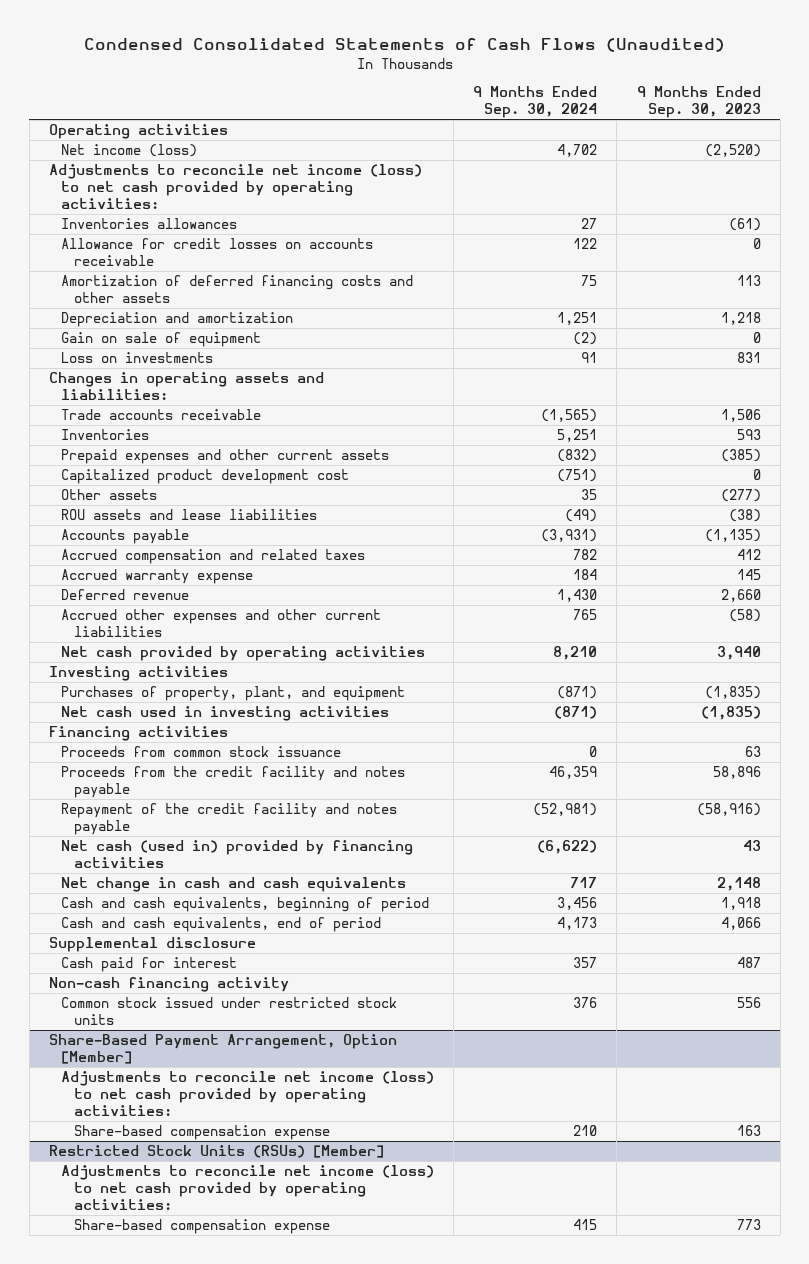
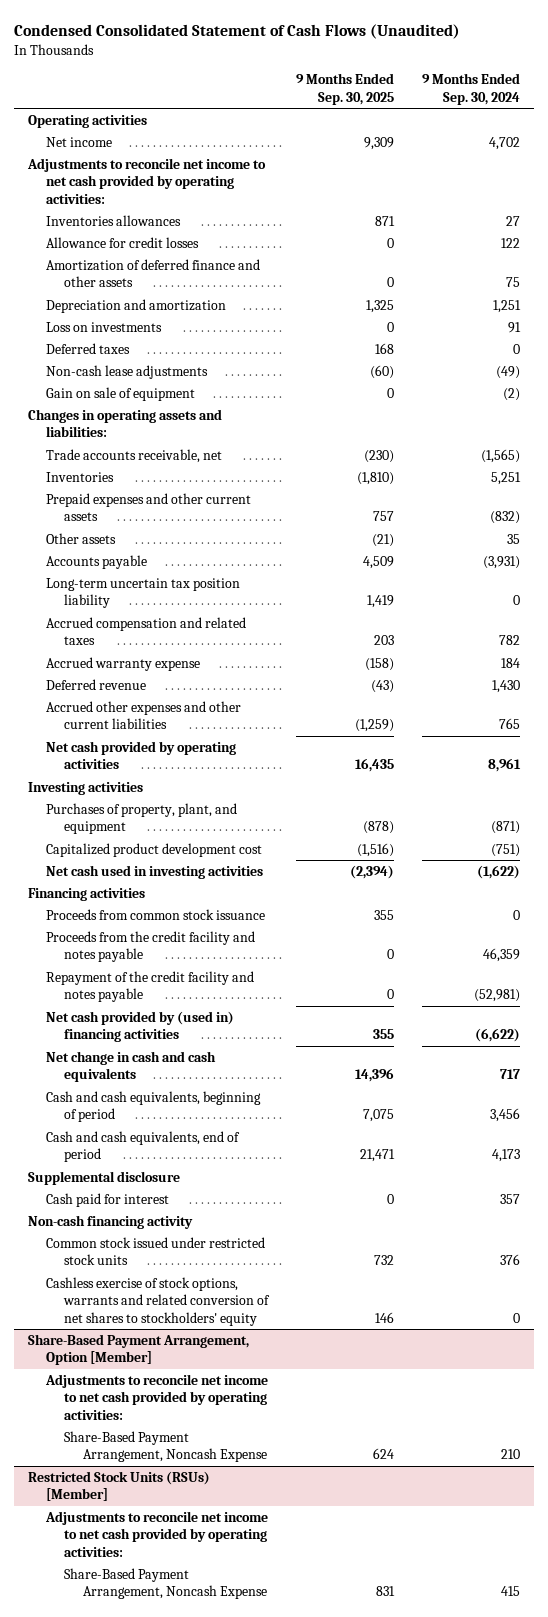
[83,38,725,53] Condensed Consolidated Statements of Cash Flows (Unaudited) -> [14,23,461,39] Condensed Consolidated Statement of Cash Flows (Unaudited)
[636,86,761,119] 9 Months Ended Sep. 30, 2023 -> none
none -> [296,73,395,106] 9 Months Ended Sep. 30, 2025
[61,144,198,158] Net income (loss) -> [46,136,113,147] Net income
[48,164,422,209] Adjustments to reconcile net income (loss) to net cash provided by operating activities: -> [27,157,267,205] Adjustments to reconcile net income to net cash provided by operating activities:
[61,238,374,267] Allowance for credit losses on accounts receivable -> [46,236,200,248] Allowance for credit losses
[61,275,414,304] Amortization of deferred financing costs and other assets -> [46,258,261,288] Amortization of deferred finance and other assets
none -> [46,342,131,354] Deferred taxes
none -> [46,364,209,379] Non-cash lease adjustments
[61,332,262,348] Gain on sale of equipment -> [46,386,196,401] Gain on sale of equipment
[61,409,262,421] Trade accounts receivable -> [46,448,223,463] Trade accounts receivable, net
[61,509,318,521] ROU assets and lease liabilities -> none
none -> [46,577,241,609] Long-term uncertain tax position liability
[553,646,598,661] 8,210 -> [488,758,522,773] 8,961
[61,469,350,485] Capitalized product development cost -> [46,842,263,857] Capitalized product development cost
[554,706,598,720] (871) -> [477,864,521,879] (1,622)
[61,840,414,869] Net cash (used in) provided by financing activities -> [46,1010,235,1043] Net cash provided by (used in) financing activities
none -> [46,1276,271,1327] Cashless exercise of stock options, warrants and related conversion of net shares to stockholders' equity
[61,1071,435,1116] Adjustments to reconcile net income (loss) to net cash provided by operating activities: -> [45,1373,269,1421] Adjustments to reconcile net income to net cash provided by operating activities:
[73,1125,330,1141] Share-based compensation expense -> [64,1430,267,1463] Share-Based Payment Arrangement, Noncash Expense
[61,1165,435,1210] Adjustments to reconcile net income (loss) to net cash provided by operating activities: -> [45,1510,269,1558] Adjustments to reconcile net income to net cash provided by operating activities:
[73,1219,330,1235] Share-based compensation expense -> [64,1567,267,1600] Share-Based Payment Arrangement, Noncash Expense

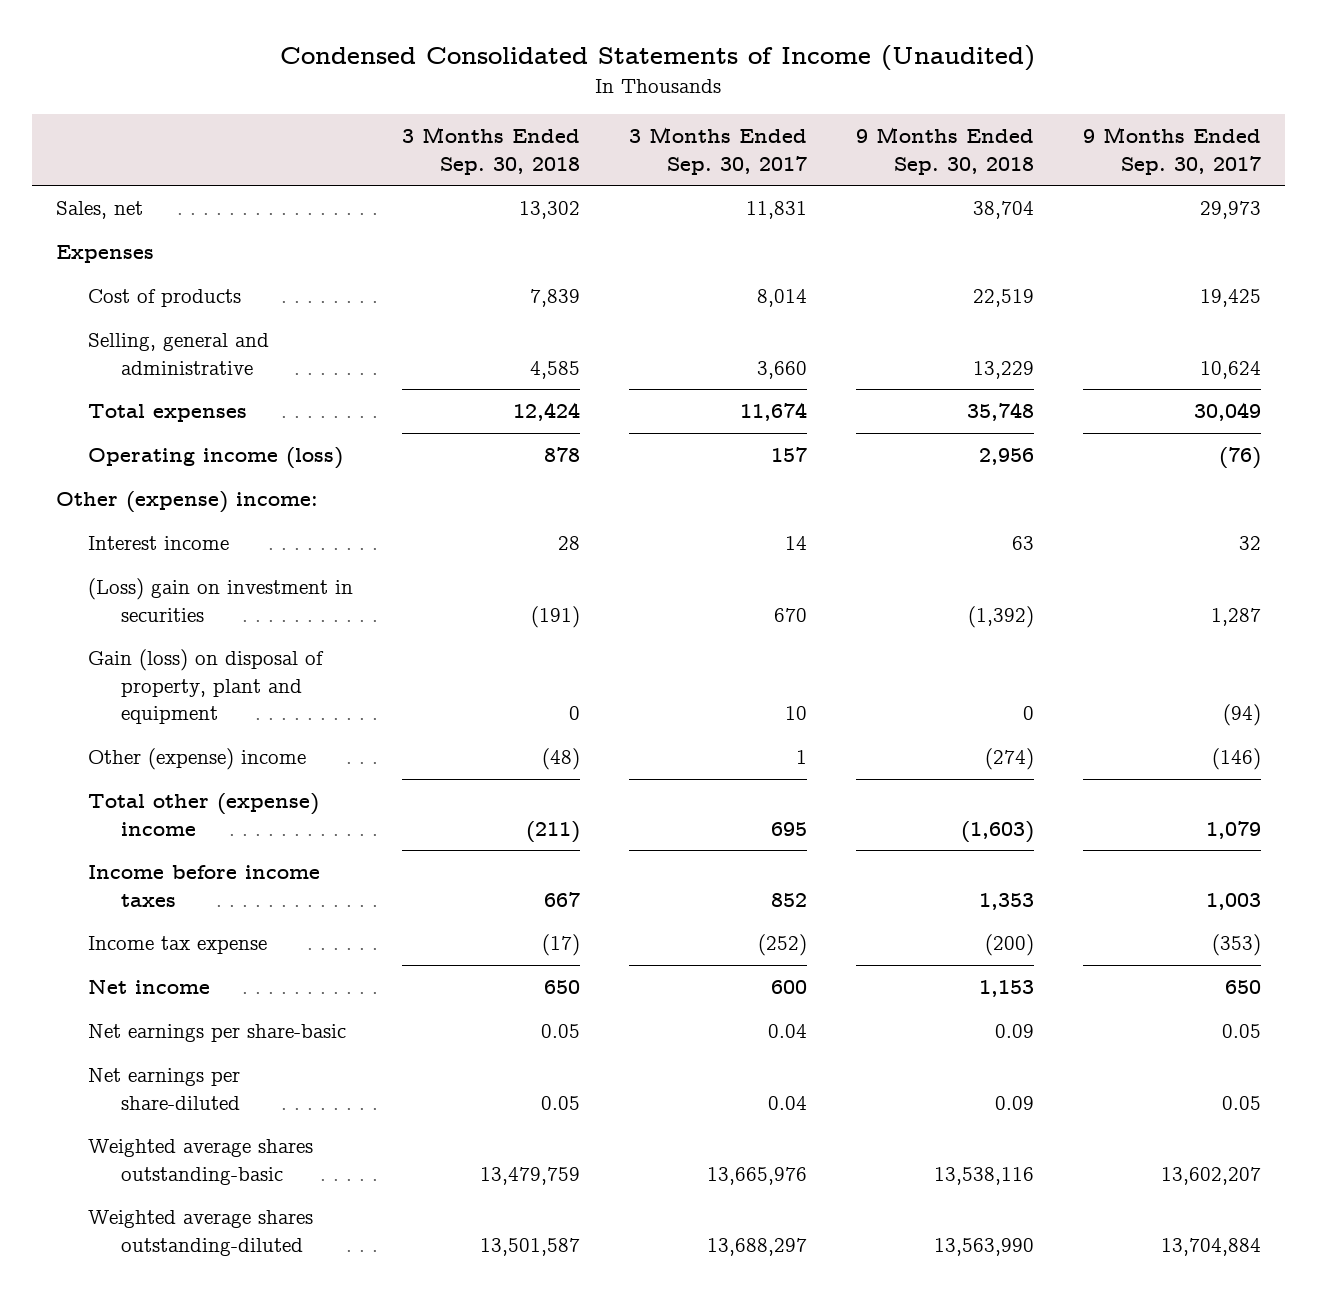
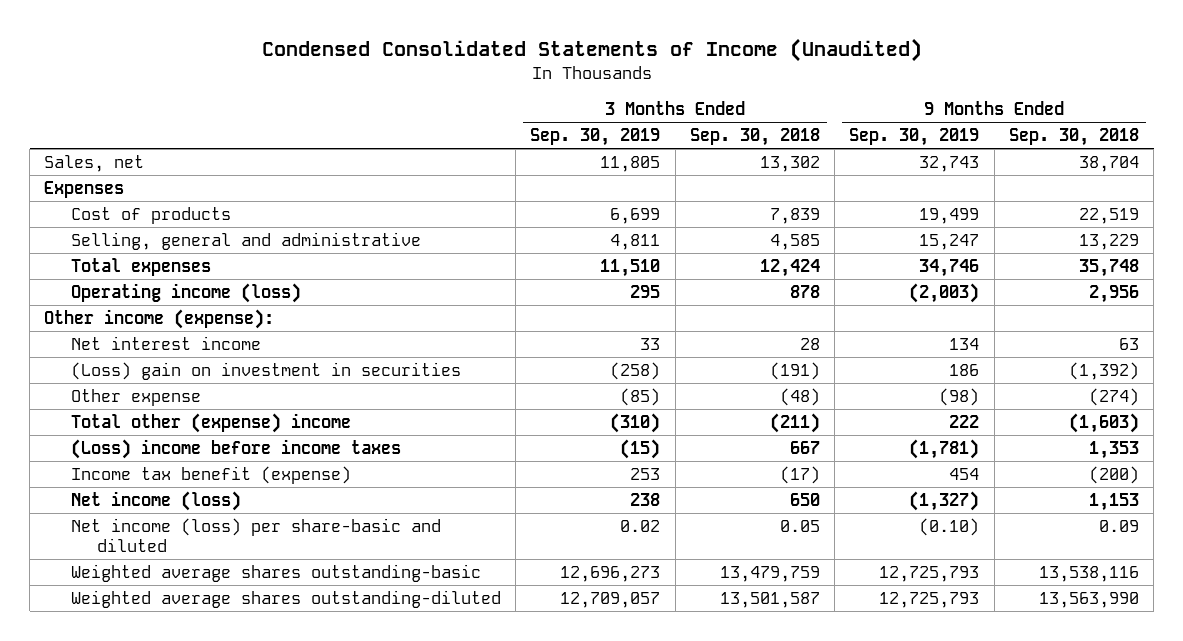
[629,127,808,175] 3 Months Ended Sep. 30, 2017 -> none
[1082,127,1261,175] 9 Months Ended Sep. 30, 2017 -> none
none -> [530,128,661,147] Sep. 30, 2019
none -> [849,128,980,147] Sep. 30, 2019
[55,491,318,514] Other (expense) income: -> [44,308,275,329] Other income (expense):
[88,536,230,551] Interest income -> [70,335,261,350] Net interest income
[88,649,325,724] Gain (loss) on disposal of property, plant and equipment -> none
[88,748,307,771] Other (expense) income -> [70,388,201,406] Other expense
[88,1024,347,1043] Net earnings per share-basic -> none
[88,1068,241,1110] Net earnings per share-diluted -> none
[88,865,321,907] Income before income taxes -> [70,438,401,459] (Loss) income before income taxes
[88,936,268,955] Income tax expense -> [70,465,351,484] Income tax benefit (expense)
[88,979,211,995] Net income -> [70,490,241,511] Net income (loss)
none -> [70,517,441,553] Net income (loss) per share-basic and diluted

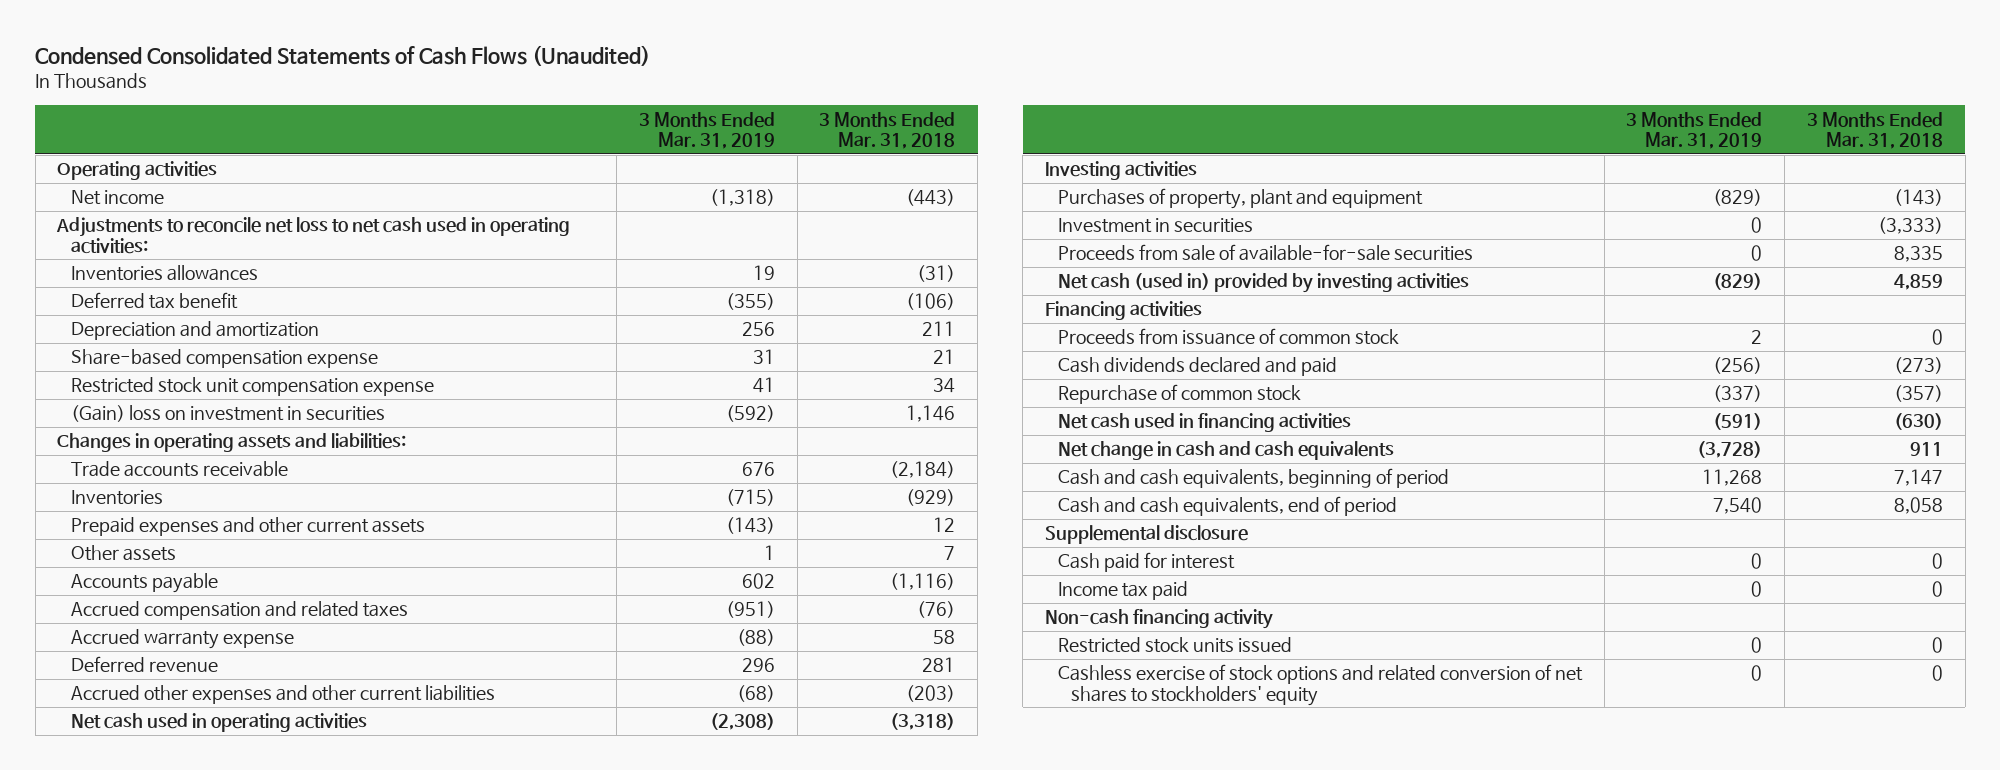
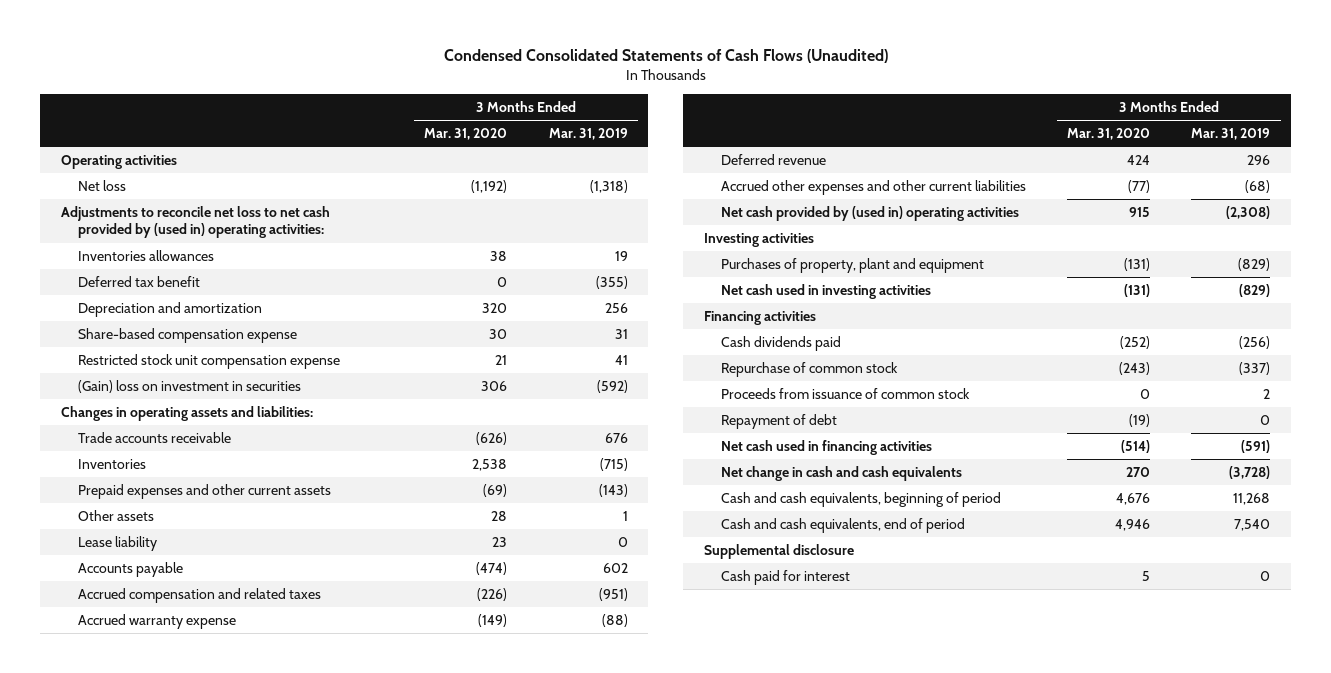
[819,111,956,150] 3 Months Ended Mar. 31, 2018 -> none
none -> [424,128,508,141] Mar. 31, 2020
[70,190,164,206] Net income -> [77,179,126,191] Net loss
[56,217,571,254] Adjustments to reconcile net loss to net cash used in operating activities: -> [60,205,330,239] Adjustments to reconcile net loss to net cash provided by (used in) operating activities:
none -> [77,535,157,551] Lease liability
[70,713,367,733] Net cash used in operating activities -> [720,205,1019,221] Net cash provided by (used in) operating activities
[1058,218,1254,234] Investment in securities -> none
[1058,244,1474,262] Proceeds from sale of available-for-sale securities -> none
[1058,273,1470,294] Net cash (used in) provided by investing activities -> [720,283,931,299] Net cash used in investing activities
[1058,357,1338,377] Cash dividends declared and paid -> [720,335,841,351] Cash dividends paid
[1058,328,1400,346] Proceeds from issuance of common stock -> [720,387,970,399] Proceeds from issuance of common stock
none -> [720,413,837,429] Repayment of debt
[1058,581,1189,601] Income tax paid -> none
[1044,609,1273,630] Non-cash financing activity -> none
[1058,637,1293,654] Restricted stock units issued -> none
[1058,664,1584,706] Cashless exercise of stock options and related conversion of net shares to stockholders' equity -> none

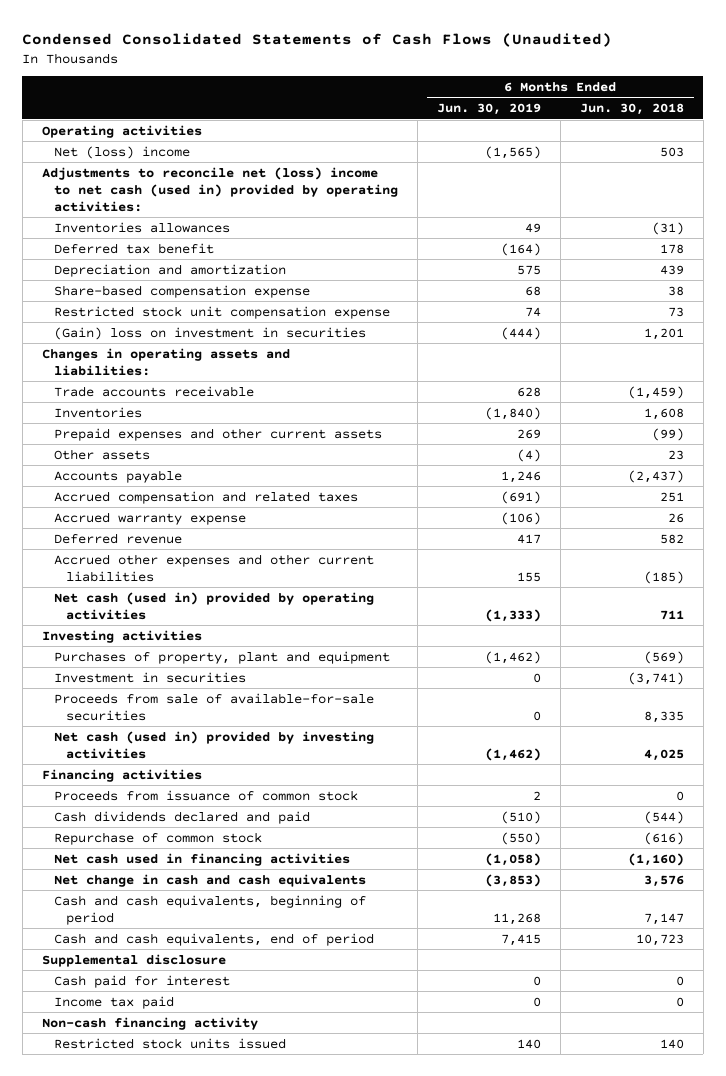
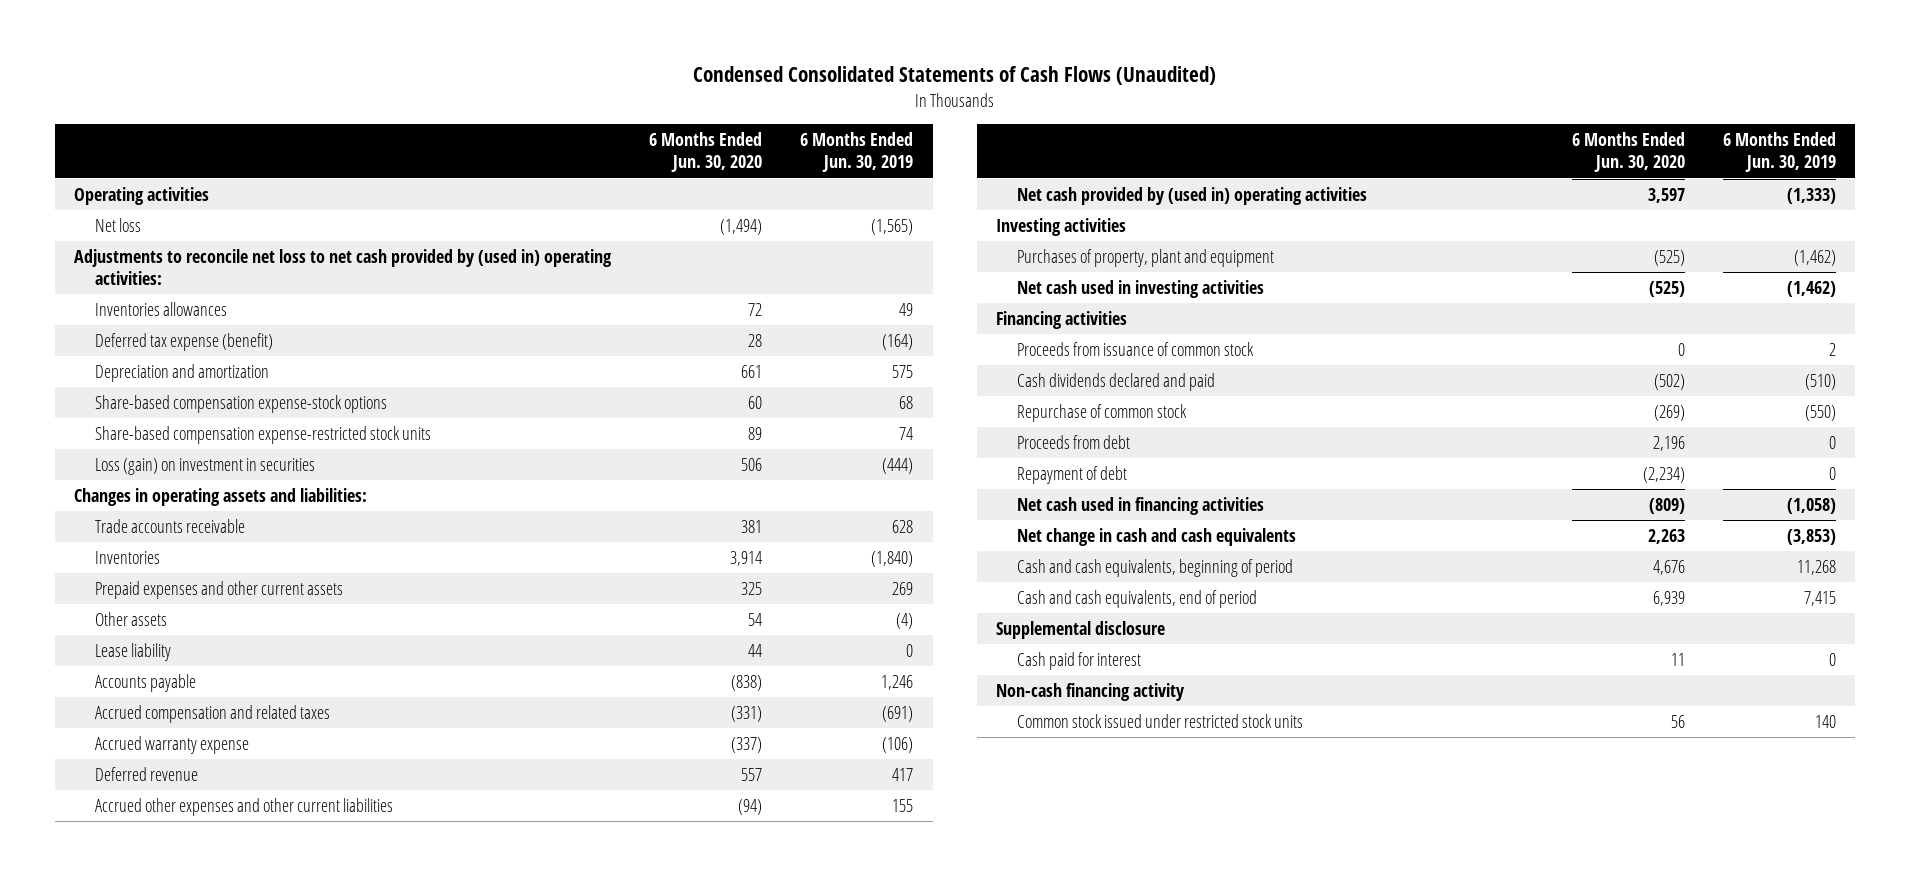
[579,103,684,116] Jun. 30, 2018 -> none
none -> [649,132,763,173] 6 Months Ended Jun. 30, 2020
[53,145,190,159] Net (loss) income -> [94,217,141,232] Net loss
[41,166,398,212] Adjustments to reconcile net (loss) income to net cash (used in) provided by operating activities: -> [73,248,612,286] Adjustments to reconcile net loss to net cash provided by (used in) operating activities:
[53,242,214,254] Deferred tax benefit -> [94,332,273,351] Deferred tax expense (benefit)
[53,284,310,298] Share-based compensation expense -> [94,394,387,413] Share-based compensation expense-stock options
[53,305,390,319] Restricted stock unit compensation expense -> [94,425,431,444] Share-based compensation expense-restricted stock units
[53,326,366,340] (Gain) loss on investment in securities -> [94,457,315,475] Loss (gain) on investment in securities
none -> [94,642,171,661] Lease liability
[53,591,374,620] Net cash (used in) provided by operating activities -> [1017,186,1368,205] Net cash provided by (used in) operating activities
[53,671,246,683] Investment in securities -> none
[53,692,374,721] Proceeds from sale of available-for-sale securities -> none
[53,730,374,759] Net cash (used in) provided by investing activities -> [1017,279,1265,298] Net cash used in investing activities
none -> [1017,434,1131,449] Proceeds from debt
none -> [1017,465,1128,484] Repayment of debt
[53,995,174,1009] Income tax paid -> none
[53,1037,286,1049] Restricted stock units issued -> [1017,713,1304,728] Common stock issued under restricted stock units

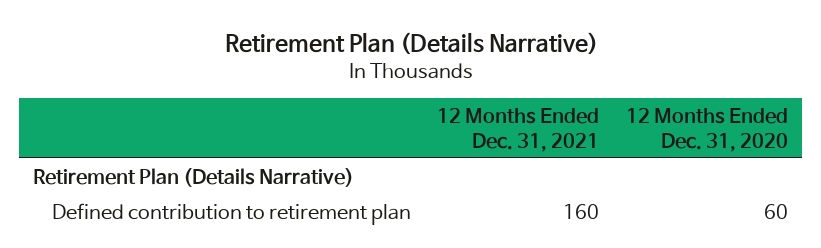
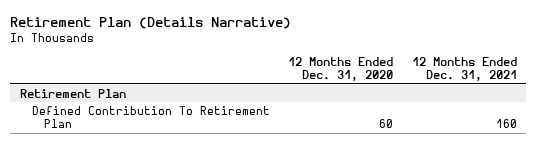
[32,167,354,187] Retirement Plan (Details Narrative) -> [19,88,126,98] Retirement Plan
[51,202,411,225] Defined contribution to retirement plan -> [31,105,270,129] Defined Contribution To Retirement Plan

